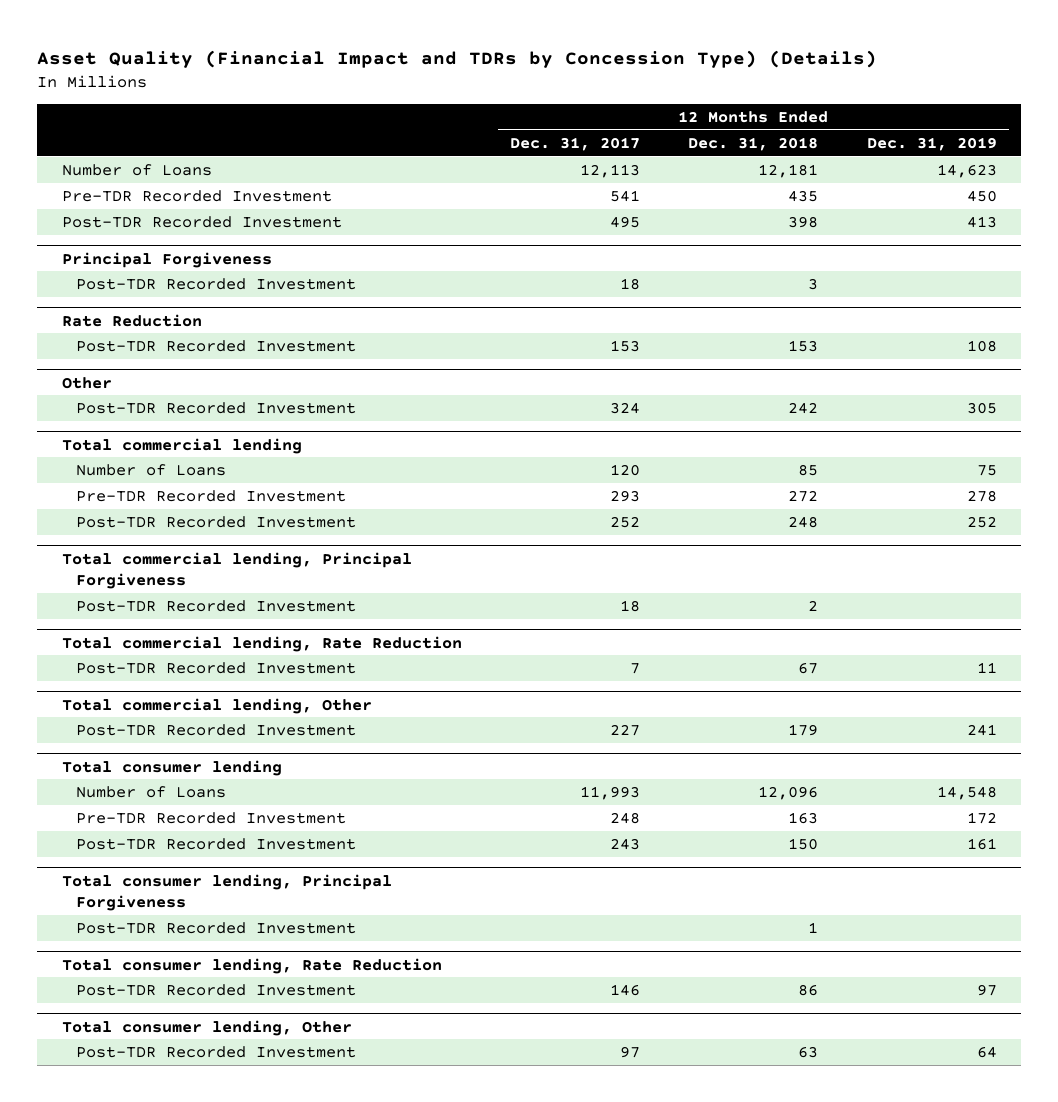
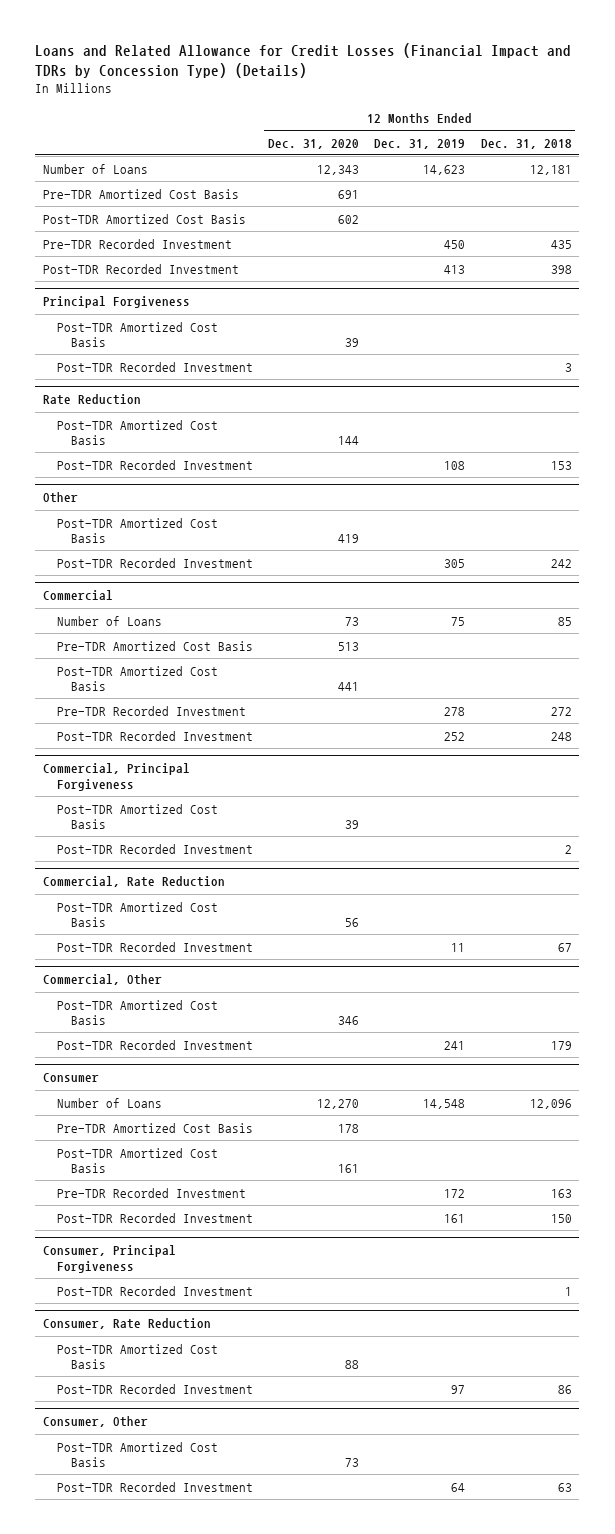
[37,49,878,68] Asset Quality (Financial Impact and TDRs by Concession Type) (Details) -> [35,43,572,79] Loans and Related Allowance for Credit Losses (Financial Impact and TDRs by Concession Type) (Details)
[509,136,640,151] Dec. 31, 2017 -> none
none -> [268,138,360,149] Dec. 31, 2020
none -> [42,188,239,199] Pre-TDR Amortized Cost Basis
none -> [42,213,246,224] Post-TDR Amortized Cost Basis
none -> [56,321,218,347] Post-TDR Amortized Cost Basis
none -> [56,419,218,445] Post-TDR Amortized Cost Basis
none -> [56,517,218,543] Post-TDR Amortized Cost Basis
[61,437,302,454] Total commercial lending -> [42,590,113,601] Commercial
none -> [56,640,253,651] Pre-TDR Amortized Cost Basis
none -> [56,665,218,691] Post-TDR Amortized Cost Basis
[61,551,412,589] Total commercial lending, Principal Forgiveness -> [42,763,190,791] Commercial, Principal Forgiveness
none -> [56,803,218,829] Post-TDR Amortized Cost Basis
[61,635,462,652] Total commercial lending, Rate Reduction -> [42,876,225,888] Commercial, Rate Reduction
none -> [56,901,218,927] Post-TDR Amortized Cost Basis
[61,697,372,714] Total commercial lending, Other -> [42,974,162,986] Commercial, Other
none -> [56,999,218,1025] Post-TDR Amortized Cost Basis
[61,759,282,776] Total consumer lending -> [42,1073,99,1083] Consumer
none -> [56,1122,253,1133] Pre-TDR Amortized Cost Basis
none -> [56,1147,218,1173] Post-TDR Amortized Cost Basis
[61,873,392,911] Total consumer lending, Principal Forgiveness -> [42,1245,176,1273] Consumer, Principal Forgiveness
[61,957,442,974] Total consumer lending, Rate Reduction -> [42,1318,211,1330] Consumer, Rate Reduction
none -> [56,1343,218,1369] Post-TDR Amortized Cost Basis
[61,1019,352,1036] Total consumer lending, Other -> [42,1416,148,1428] Consumer, Other
none -> [56,1441,218,1467] Post-TDR Amortized Cost Basis

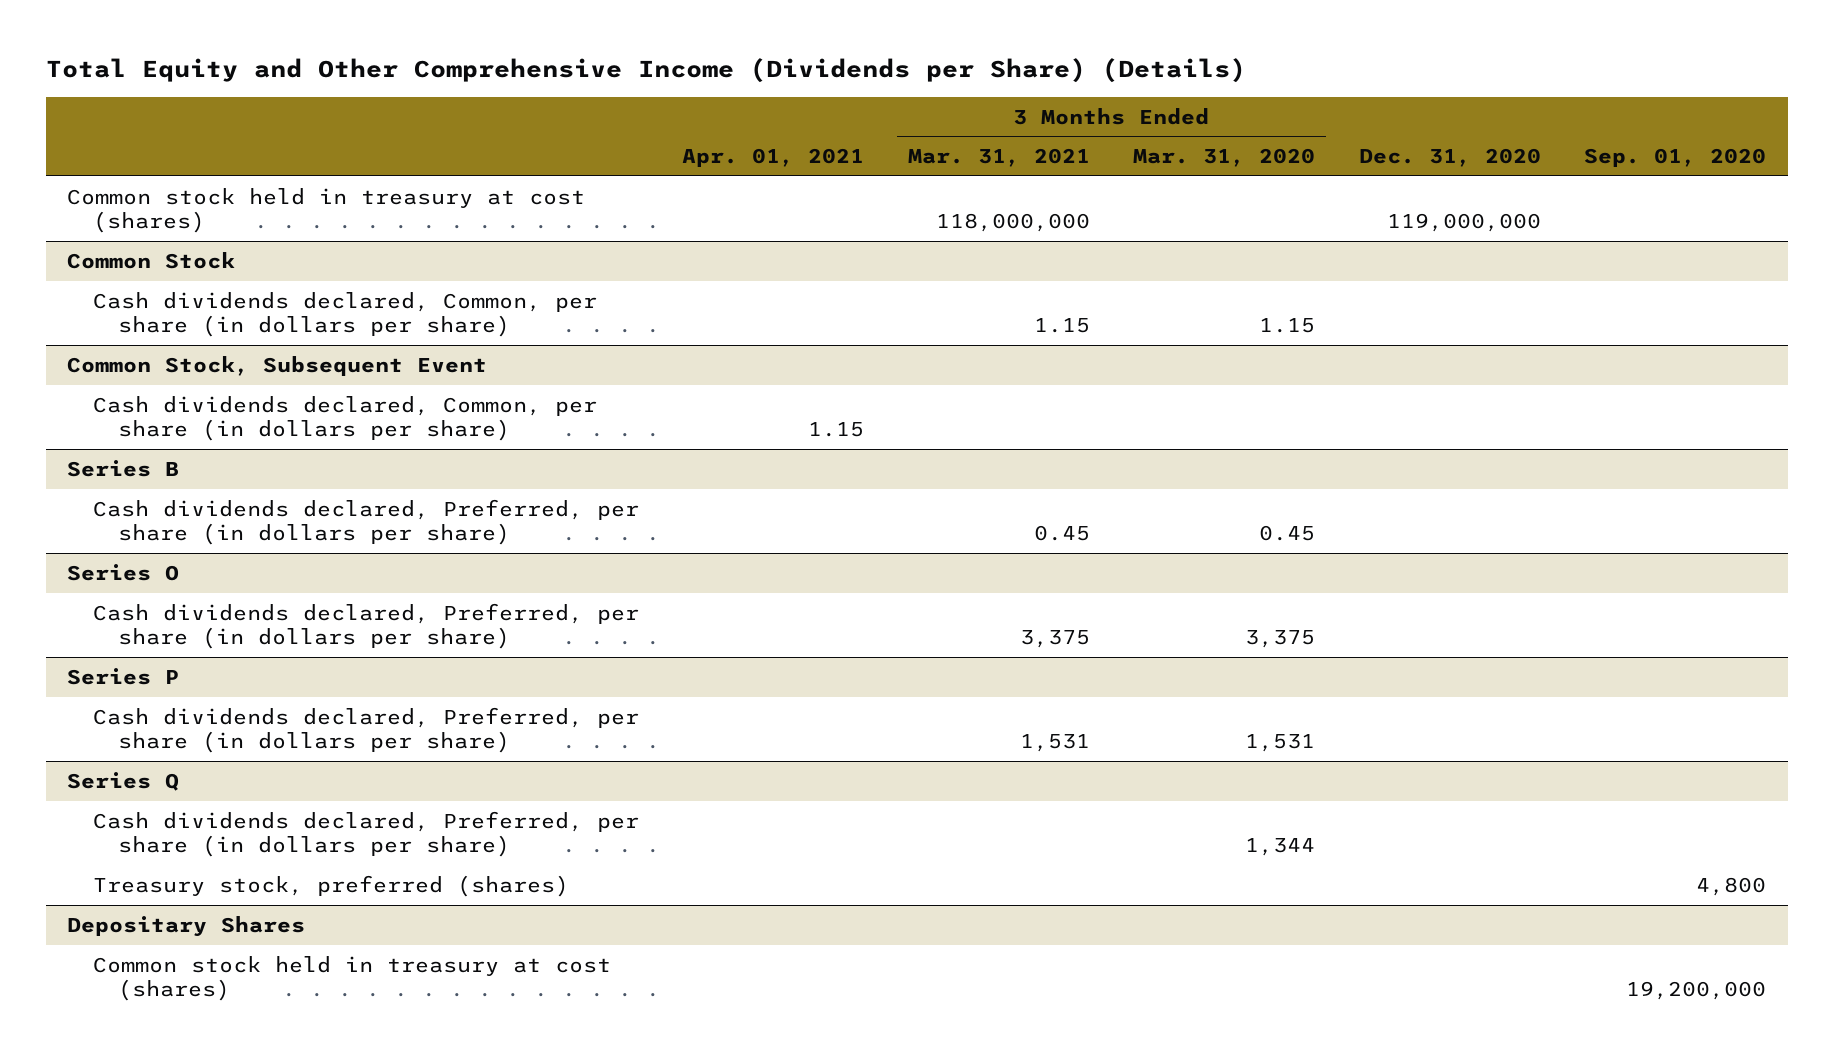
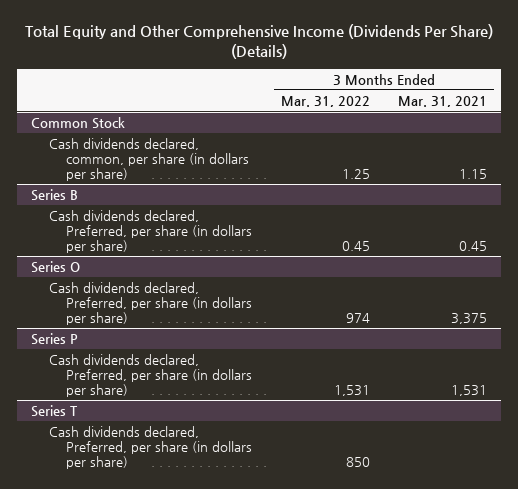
[45,57,1246,83] Total Equity and Other Comprehensive Income (Dividends per Share) (Details) -> [24,24,493,60] Total Equity and Other Comprehensive Income (Dividends Per Share) (Details)
[682,148,865,168] Apr. 01, 2021 -> none
[1133,148,1316,168] Mar. 31, 2020 -> none
[1358,148,1541,168] Dec. 31, 2020 -> none
[1584,148,1767,168] Sep. 01, 2020 -> none
none -> [280,95,370,107] Mar. 31, 2022
[67,187,586,234] Common stock held in treasury at cost (shares) -> none
[67,355,488,376] Common Stock, Subsequent Event -> none
[92,395,597,442] Cash dividends declared, Common, per share (in dollars per share) -> none
[92,291,597,338] Cash dividends declared, Common, per share (in dollars per share) -> [48,137,250,181] Cash dividends declared, common, per share (in dollars per share)
[67,771,180,791] Series Q -> none
[92,810,639,858] Cash dividends declared, Preferred, per share (in dollars per share) -> none
[92,874,569,897] Treasury stock, preferred (shares) -> none
[67,915,306,937] Depositary Shares -> none
[92,955,611,1002] Common stock held in treasury at cost (shares) -> none
none -> [30,404,78,417] Series T
none -> [48,425,253,469] Cash dividends declared, Preferred, per share (in dollars per share)

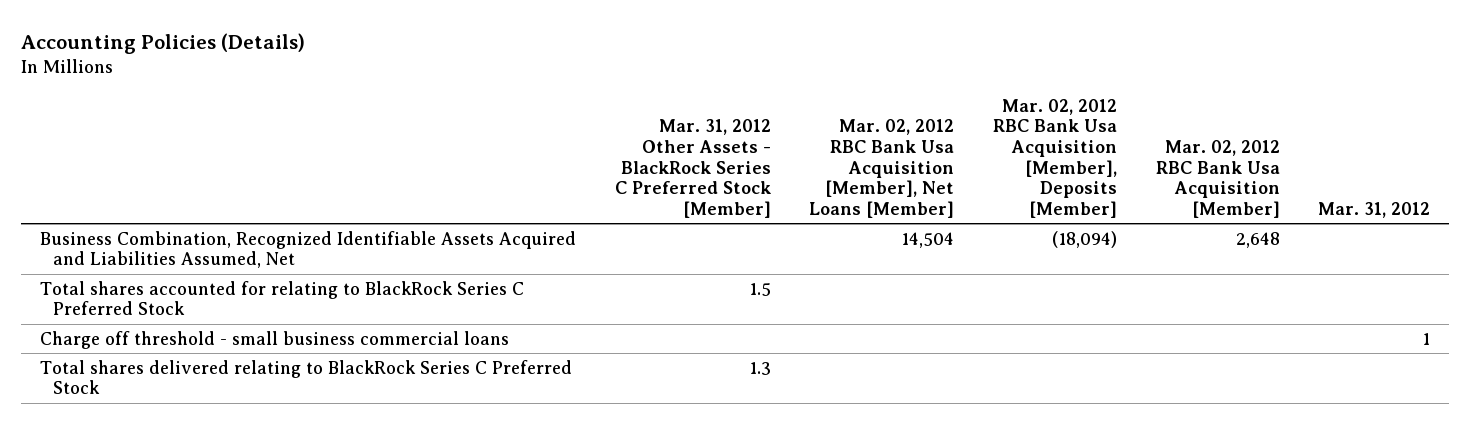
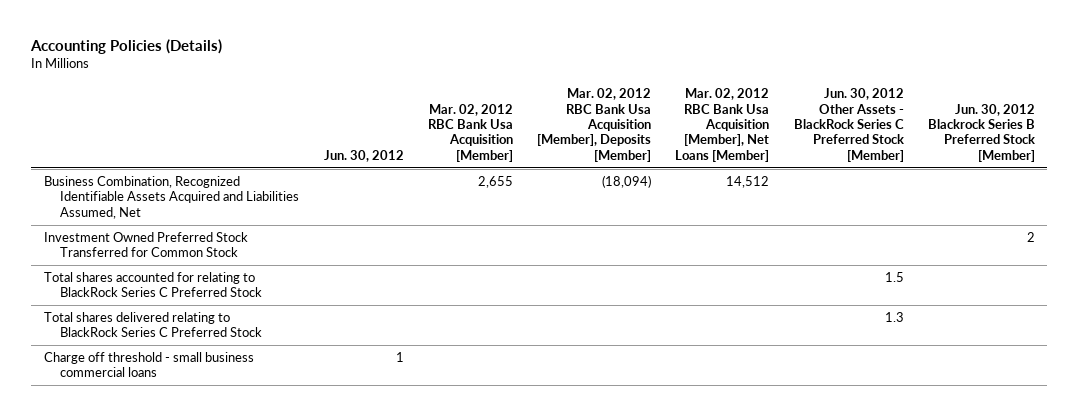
[614,119,771,218] Mar. 31, 2012 Other Assets - BlackRock Series C Preferred Stock [Member] -> none
[1318,201,1431,218] Mar. 31, 2012 -> none
none -> [323,149,404,162] Jun. 30, 2012
none -> [793,88,904,162] Jun. 30, 2012 Other Assets - BlackRock Series C Preferred Stock [Member]
none -> [928,103,1036,162] Jun. 30, 2012 Blackrock Series B Preferred Stock [Member]
[901,231,955,248] 14,504 -> [726,175,770,188] 14,512
[1235,231,1280,248] 2,648 -> [477,175,513,188] 2,655
none -> [43,231,248,258] Investment Owned Preferred Stock Transferred for Common Stock
[40,330,510,349] Charge off threshold - small business commercial loans -> [43,351,254,378] Charge off threshold - small business commercial loans

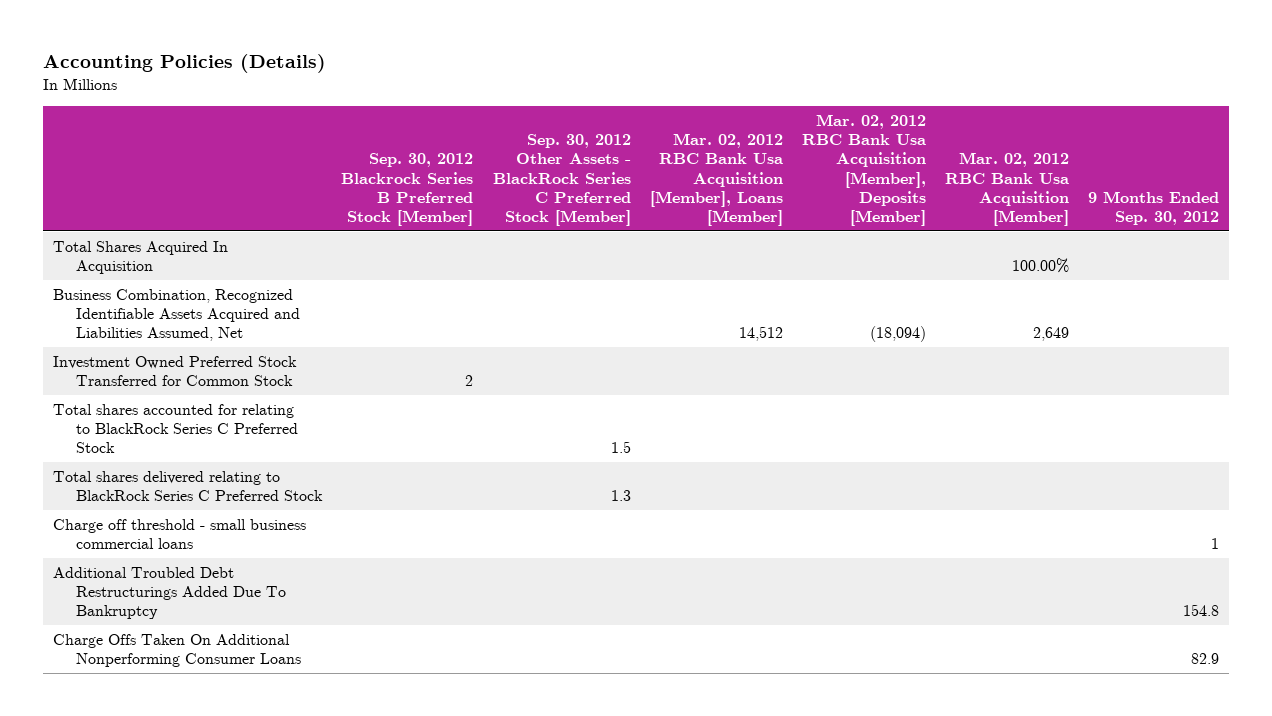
[323,149,404,162] Jun. 30, 2012 -> none
[675,88,770,162] Mar. 02, 2012 RBC Bank Usa Acquisition [Member], Net Loans [Member] -> none
[793,88,904,162] Jun. 30, 2012 Other Assets - BlackRock Series C Preferred Stock [Member] -> none
[928,103,1036,162] Jun. 30, 2012 Blackrock Series B Preferred Stock [Member] -> none
none -> [341,153,474,227] Sep. 30, 2012 Blackrock Series B Preferred Stock [Member]
none -> [492,134,631,227] Sep. 30, 2012 Other Assets - BlackRock Series C Preferred Stock [Member]
none -> [649,133,783,227] Mar. 02, 2012 RBC Bank Usa Acquisition [Member], Loans [Member]
none -> [1088,190,1220,226] 9 Months Ended Sep. 30, 2012
none -> [53,240,229,275] Total Shares Acquired In Acquisition
[477,175,513,188] 2,655 -> [1032,327,1069,342] 2,649
none -> [53,566,287,620] Additional Troubled Debt Restructurings Added Due To Bankruptcy
none -> [53,633,302,668] Charge Offs Taken On Additional Nonperforming Consumer Loans

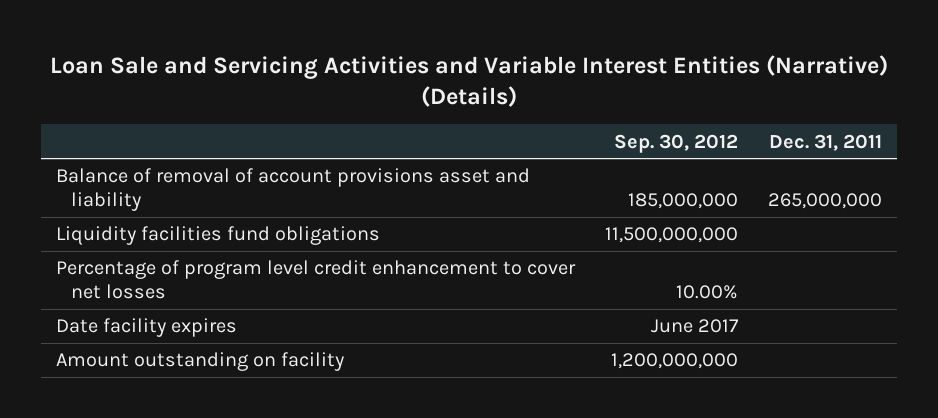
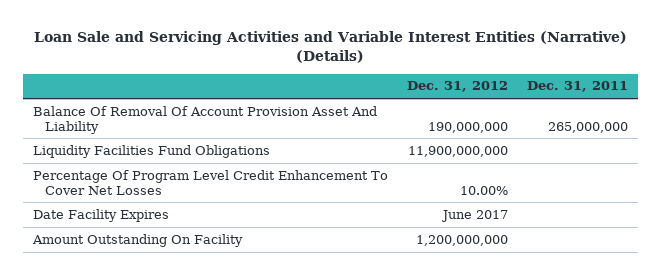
[614,133,739,153] Sep. 30, 2012 -> none
none -> [406,81,508,93] Dec. 31, 2012
[56,168,531,212] Balance of removal of account provisions asset and liability -> [32,105,377,134] Balance Of Removal Of Account Provision Asset And Liability
[56,226,381,246] Liquidity facilities fund obligations -> [32,144,270,158] Liquidity Facilities Fund Obligations
[56,260,577,300] Percentage of program level credit enhancement to cover net losses -> [32,169,388,195] Percentage Of Program Level Credit Enhancement To Cover Net Losses
[56,318,238,338] Date facility expires -> [32,208,169,222] Date Facility Expires
[56,352,345,372] Amount outstanding on facility -> [31,233,243,247] Amount Outstanding On Facility

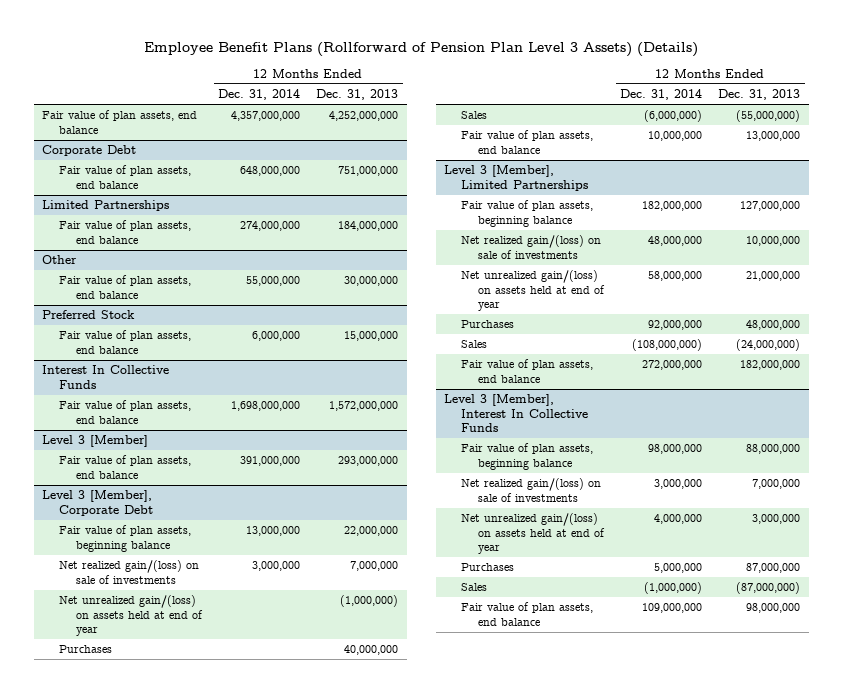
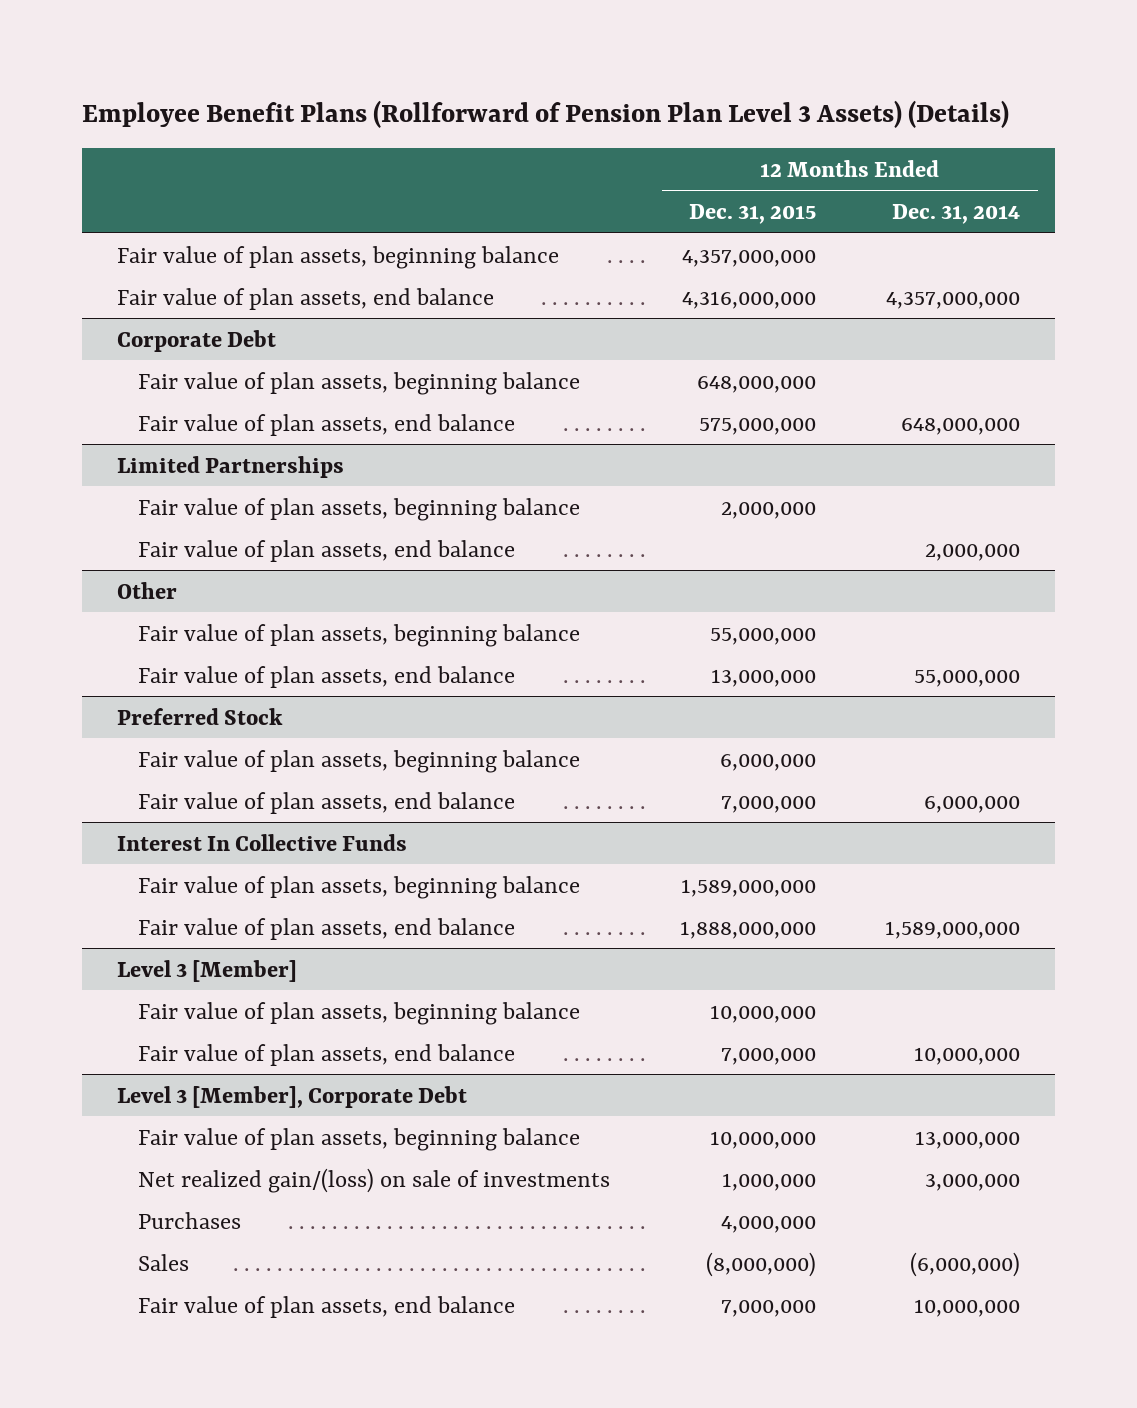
[316,89,399,101] Dec. 31, 2013 -> none
none -> [688,204,816,225] Dec. 31, 2015
none -> [116,245,559,269] Fair value of plan assets, beginning balance
none -> [137,371,580,395] Fair value of plan assets, beginning balance
none -> [137,497,580,521] Fair value of plan assets, beginning balance
[240,221,301,232] 274,000,000 -> [925,543,1021,561] 2,000,000
none -> [137,623,580,647] Fair value of plan assets, beginning balance
none -> [137,749,580,773] Fair value of plan assets, beginning balance
none -> [137,875,580,899] Fair value of plan assets, beginning balance
[231,401,301,412] 1,698,000,000 -> [885,920,1021,939] 1,589,000,000
none -> [137,1001,580,1025] Fair value of plan assets, beginning balance
[240,456,301,467] 391,000,000 -> [914,1046,1021,1065] 10,000,000
[59,595,204,637] Net unrealized gain/(loss) on assets held at end of year -> none
[444,165,589,191] Level 3 [Member], Limited Partnerships -> none
[461,200,594,227] Fair value of plan assets, beginning balance -> none
[461,235,602,259] Net realized gain/(loss) on sale of investments -> none
[461,270,606,312] Net unrealized gain/(loss) on assets held at end of year -> none
[461,320,515,329] Purchases -> none
[461,340,488,349] Sales -> none
[461,359,594,383] Fair value of plan assets, end balance -> none
[444,394,589,433] Level 3 [Member], Interest In Collective Funds -> none
[461,443,594,470] Fair value of plan assets, beginning balance -> none
[461,478,602,502] Net realized gain/(loss) on sale of investments -> none
[461,513,606,555] Net unrealized gain/(loss) on assets held at end of year -> none
[461,563,515,572] Purchases -> none
[461,583,488,592] Sales -> none
[461,602,594,626] Fair value of plan assets, end balance -> none

